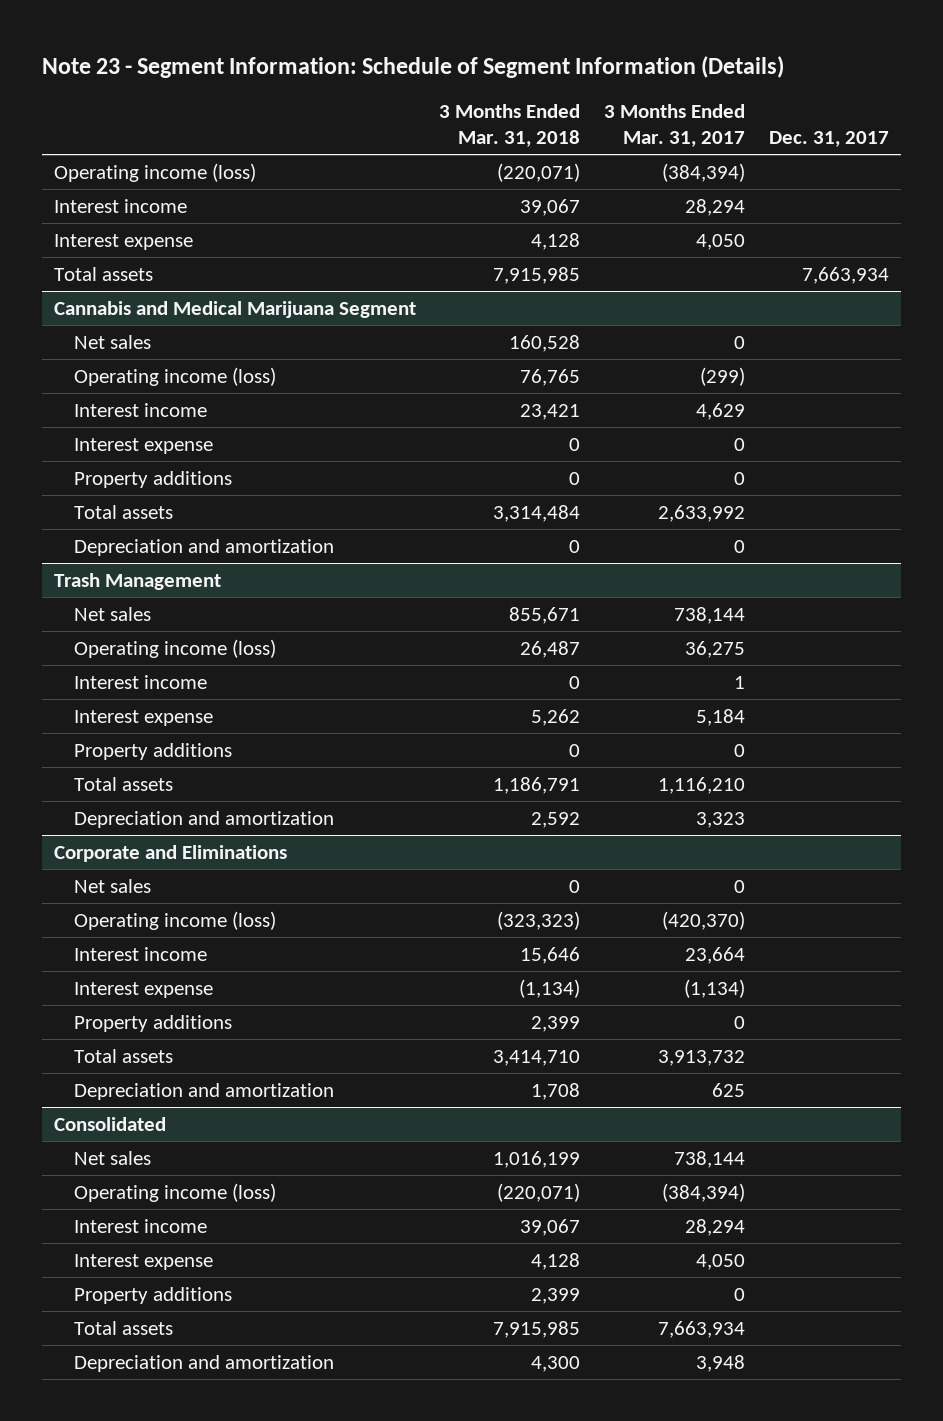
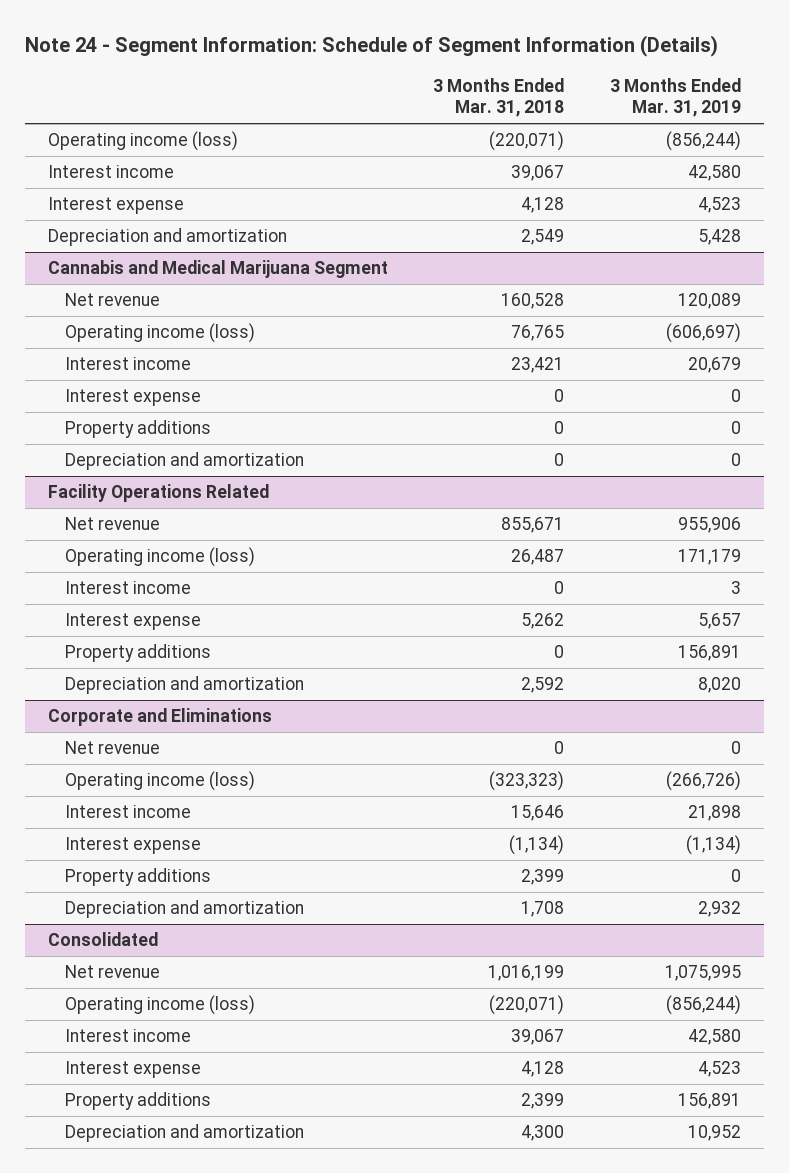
[41,55,784,78] Note 23 - Segment Information: Schedule of Segment Information (Details) -> [25,35,719,58] Note 24 - Segment Information: Schedule of Segment Information (Details)
[604,104,746,147] 3 Months Ended Mar. 31, 2017 -> none
[768,130,889,147] Dec. 31, 2017 -> none
none -> [609,77,741,118] 3 Months Ended Mar. 31, 2019
[53,266,153,281] Total assets -> none
none -> [48,228,288,247] Depreciation and amortization
[74,334,152,349] Net sales -> [65,293,161,307] Net revenue
[74,504,174,519] Total assets -> none
[53,572,221,590] Trash Management -> none
none -> [48,484,270,503] Facility Operations Related
[74,606,152,621] Net sales -> [65,517,161,531] Net revenue
[74,776,174,791] Total assets -> none
[74,878,152,893] Net sales -> none
none -> [65,741,161,755] Net revenue
[74,1048,174,1063] Total assets -> none
[74,1150,152,1165] Net sales -> [65,965,161,979] Net revenue
[74,1320,174,1335] Total assets -> none

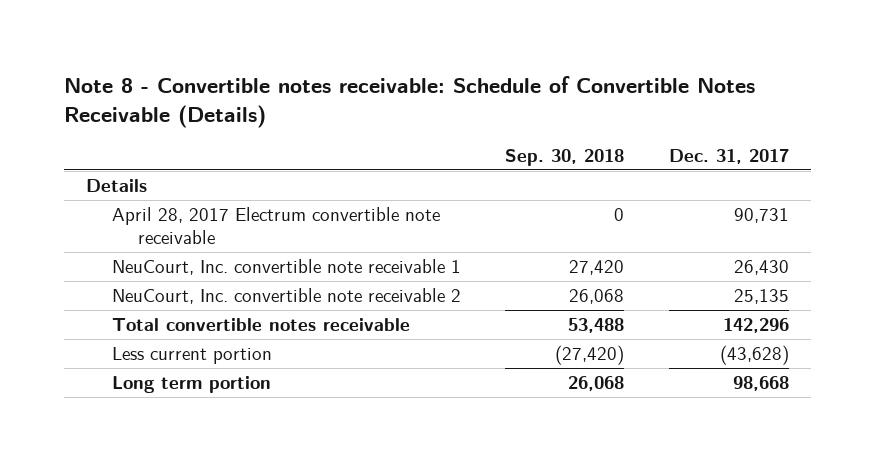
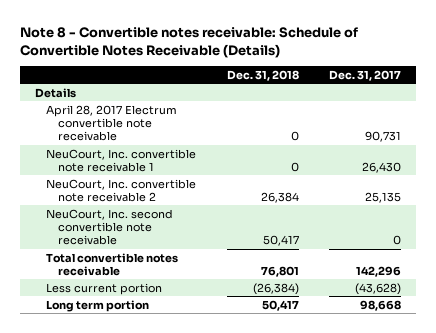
[505,149,625,167] Sep. 30, 2018 -> none
none -> [226,69,299,81] Dec. 31, 2018
none -> [46,208,174,246] NeuCourt, Inc. second convertible note receivable

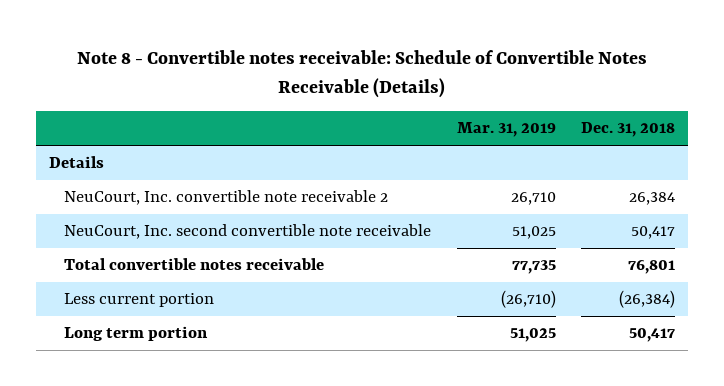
[328,69,401,81] Dec. 31, 2017 -> none
none -> [456,122,556,138] Mar. 31, 2019
[46,104,178,142] April 28, 2017 Electrum convertible note receivable -> none
[46,148,197,172] NeuCourt, Inc. convertible note receivable 1 -> none

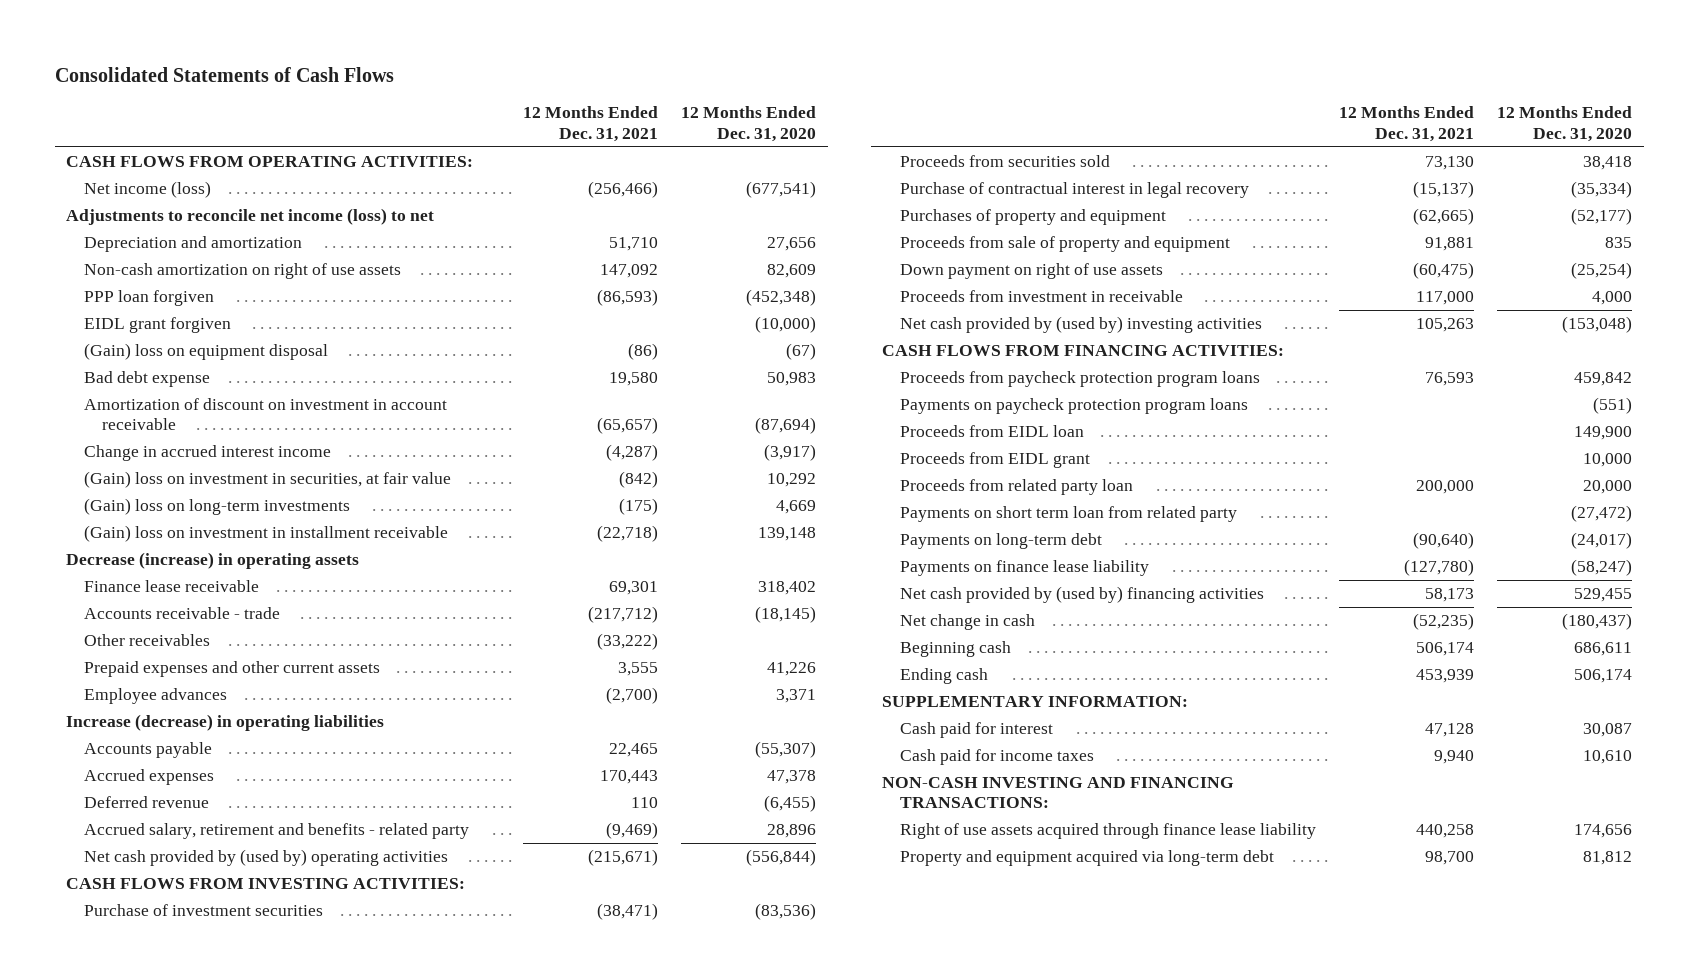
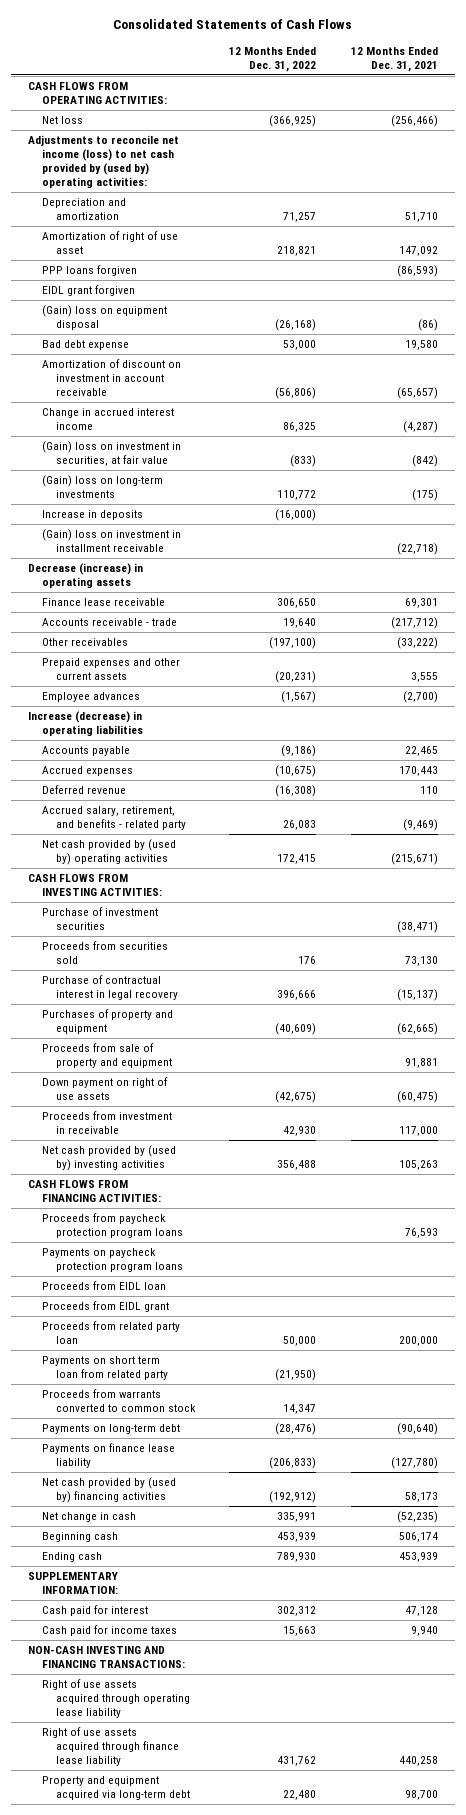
[681,106,817,142] 12 Months Ended Dec. 31, 2020 -> none
none -> [229,47,317,73] 12 Months Ended Dec. 31, 2022
[84,181,212,199] Net income (loss) -> [42,116,84,125] Net loss
[66,208,435,226] Adjustments to reconcile net income (loss) to net -> [28,135,180,189] Adjustments to reconcile net income (loss) to net cash provided by (used by) operating activities:
[84,263,402,280] Non-cash amortization on right of use assets -> [42,231,179,255] Amortization of right of use asset
[84,290,215,307] PPP loan forgiven -> [42,265,138,277] PPP loans forgiven
none -> [42,510,144,521] Increase in deposits
[84,823,470,840] Accrued salary, retirement and benefits - related party -> [42,806,186,831] Accrued salary, retirement, and benefits - related party
none -> [42,1389,196,1413] Proceeds from warrants converted to common stock
none -> [42,1679,190,1719] Right of use assets acquired through operating lease liability

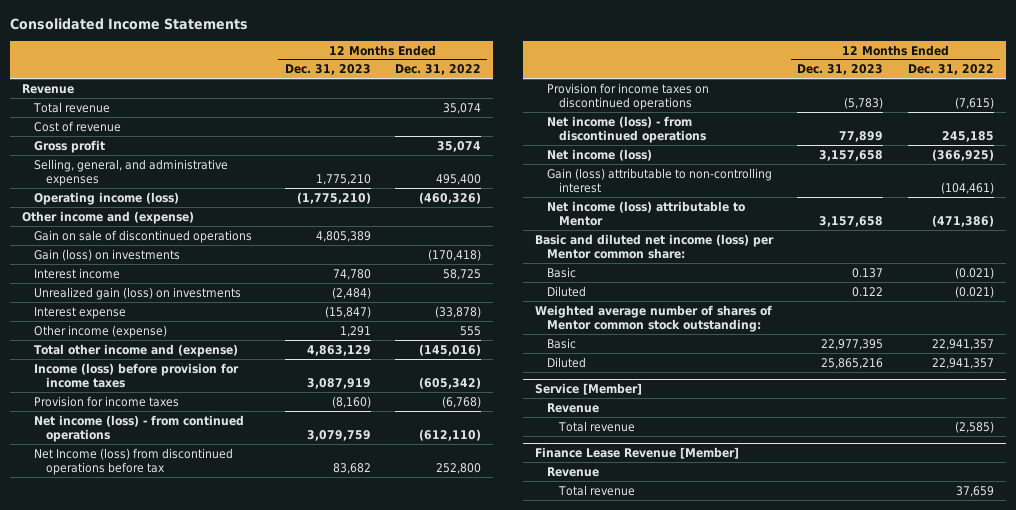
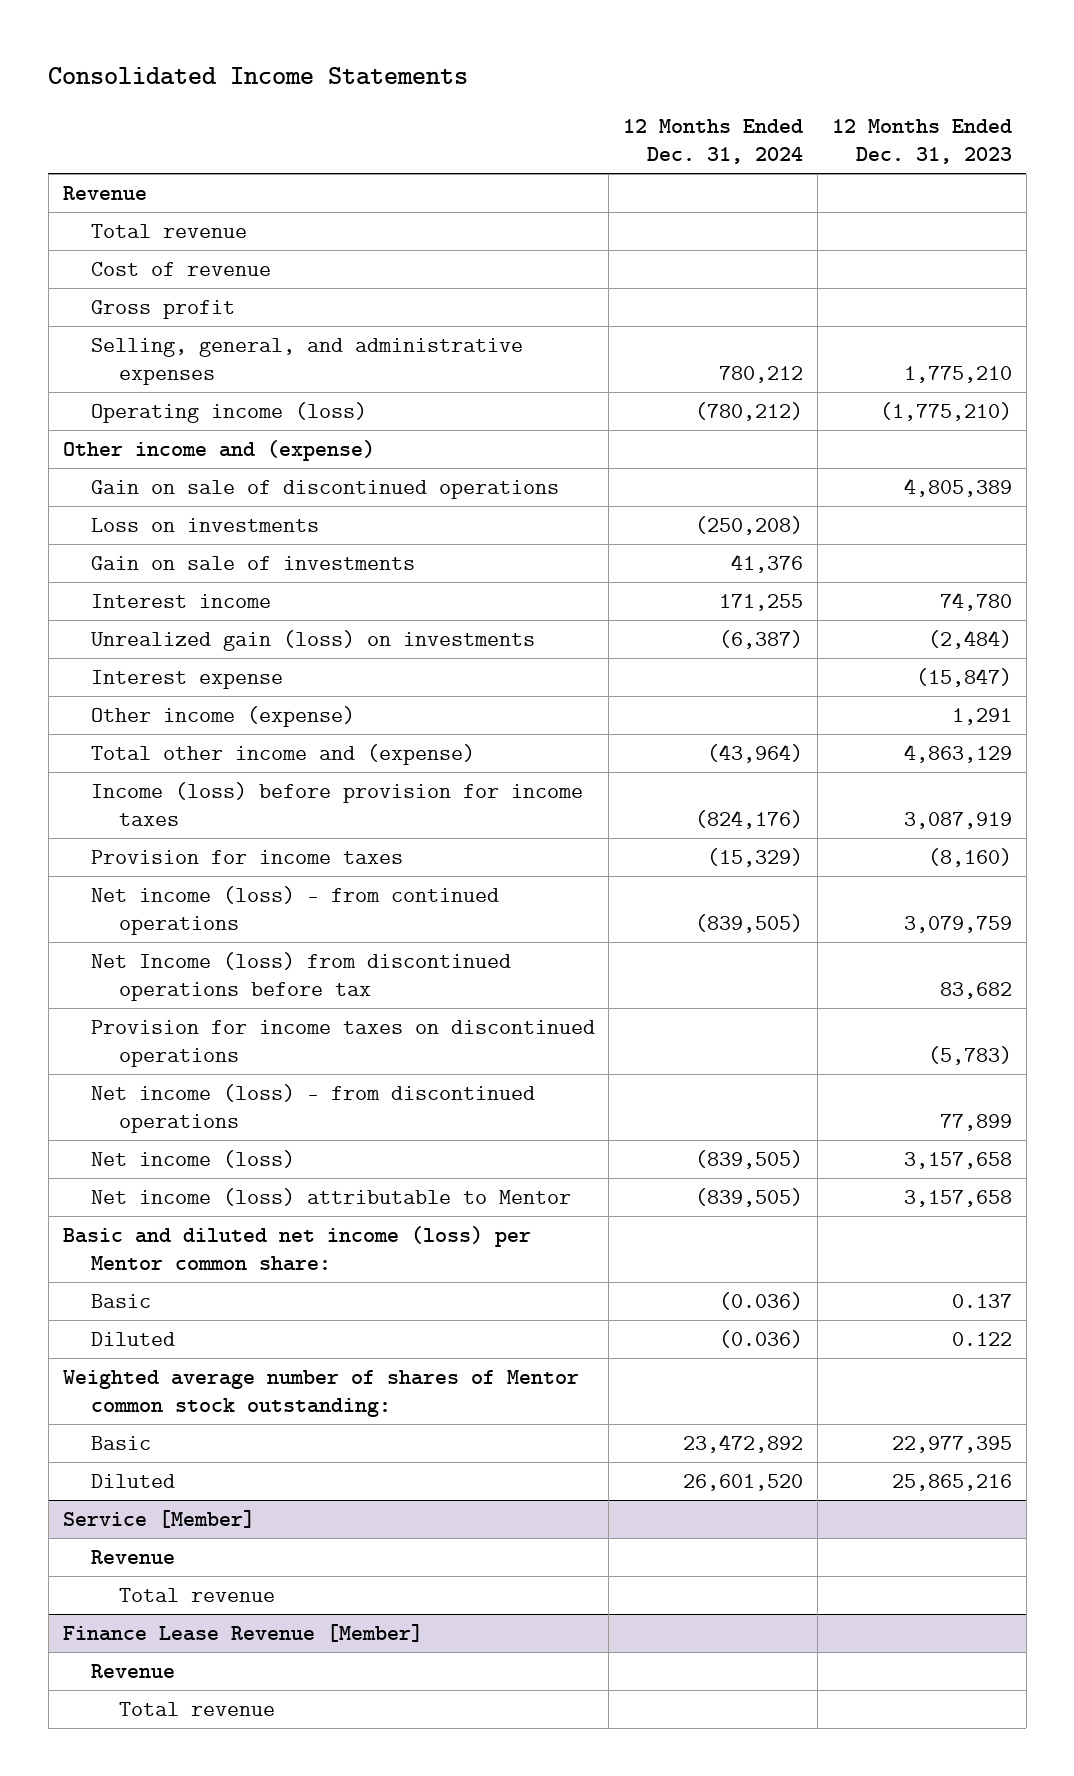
[394,64,481,76] Dec. 31, 2022 -> none
none -> [623,118,804,164] 12 Months Ended Dec. 31, 2024
[34,248,181,261] Gain (loss) on investments -> [90,518,319,533] Loss on investments
none -> [90,556,415,571] Gain on sale of investments
[547,167,773,194] Gain (loss) attributable to non-controlling interest -> none

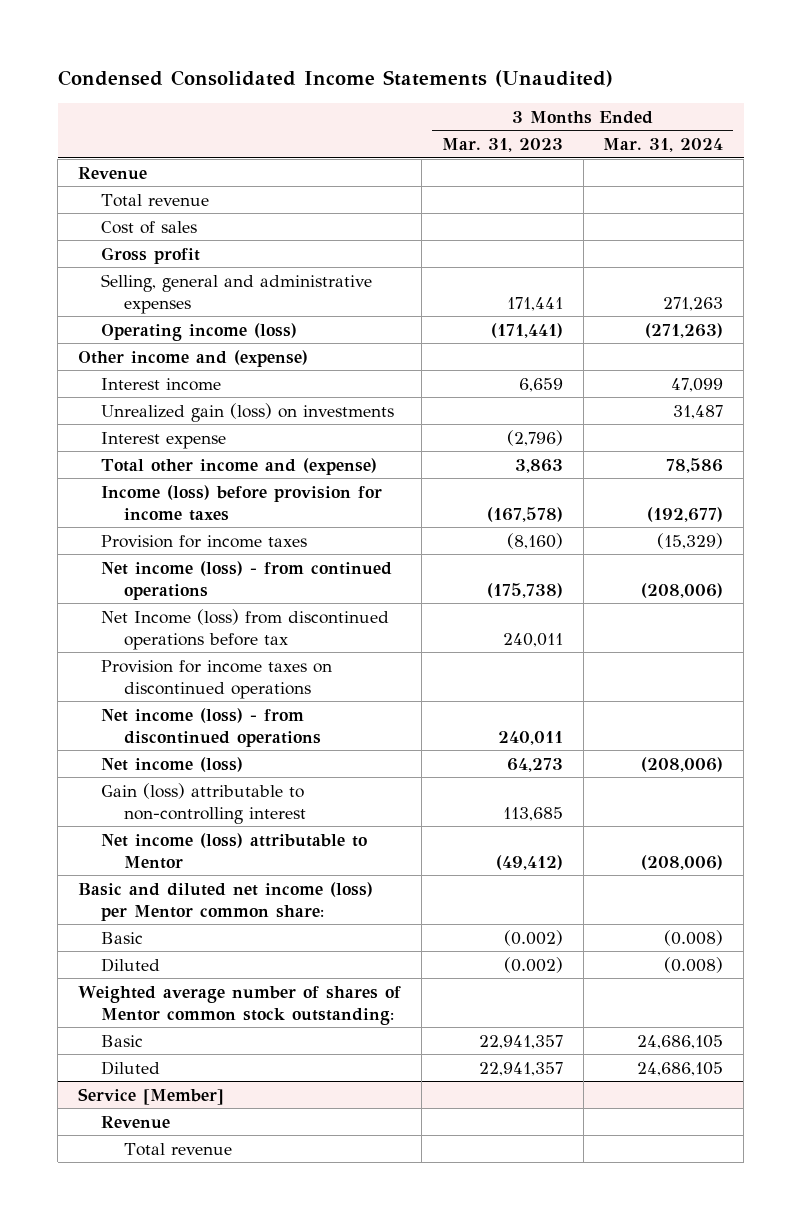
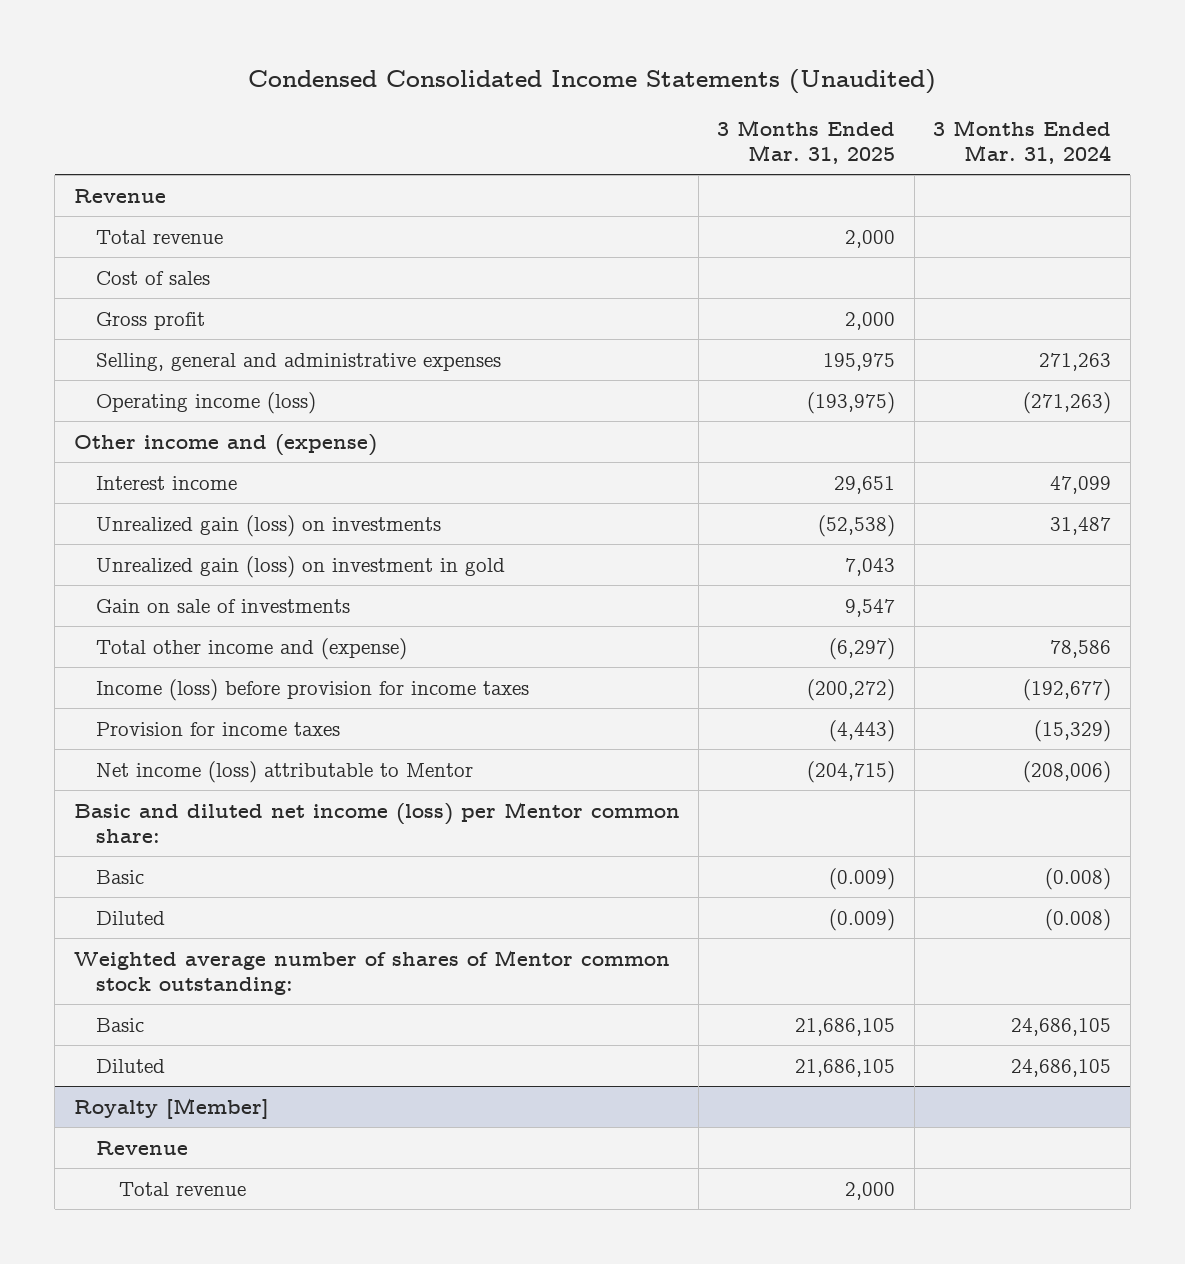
[441,138,563,153] Mar. 31, 2023 -> none
none -> [717,119,896,165] 3 Months Ended Mar. 31, 2025
[100,431,226,449] Interest expense -> none
none -> [96,555,506,578] Unrealized gain (loss) on investment in gold
none -> [96,598,351,613] Gain on sale of investments
[100,560,392,600] Net income (loss) - from continued operations -> none
[100,608,389,650] Net Income (loss) from discontinued operations before tax -> none
[100,659,332,699] Provision for income taxes on discontinued operations -> none
[100,707,321,747] Net income (loss) - from discontinued operations -> none
[100,756,243,772] Net income (loss) -> none
[100,782,306,824] Gain (loss) attributable to non-controlling interest -> none
[78,1087,225,1105] Service [Member] -> none
none -> [73,1097,269,1119] Royalty [Member]

